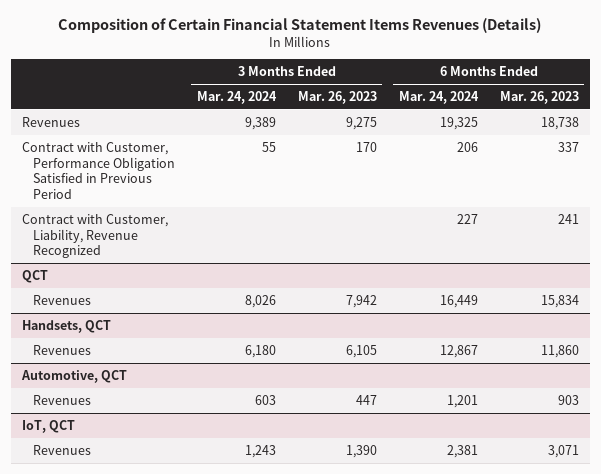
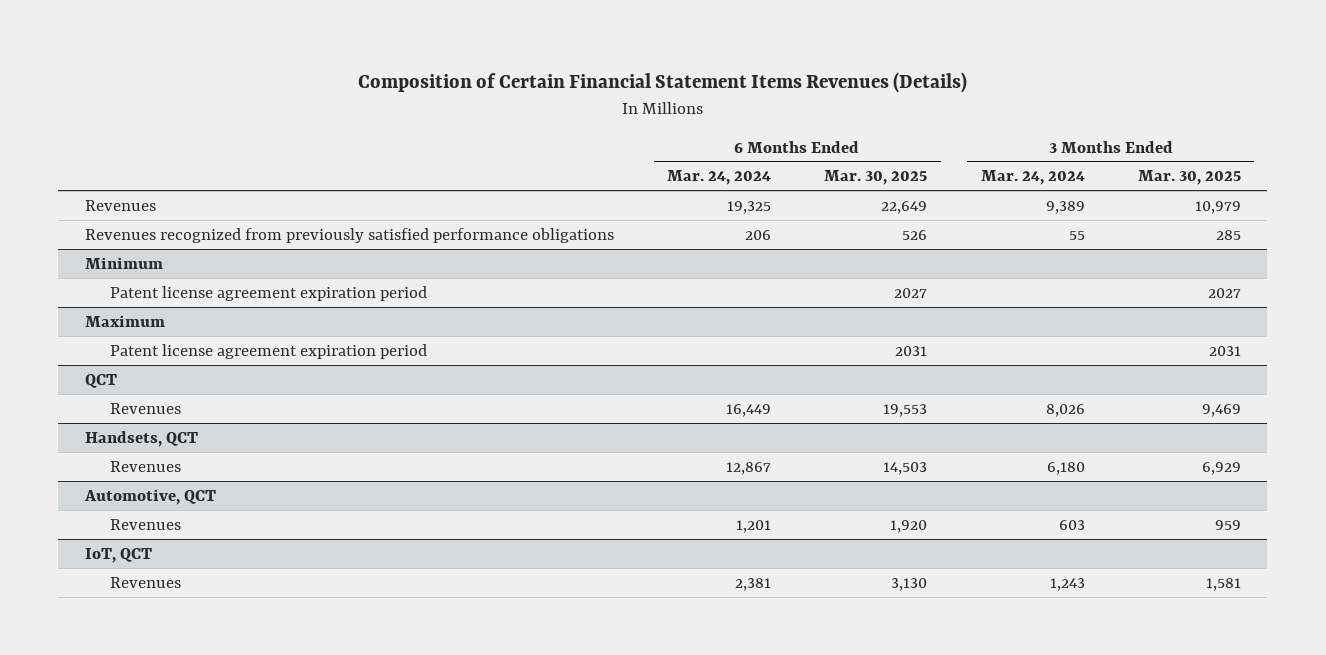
[297,91,377,105] Mar. 26, 2023 -> none
[499,91,579,105] Mar. 26, 2023 -> none
none -> [824,170,928,186] Mar. 30, 2025
none -> [1137,170,1241,186] Mar. 30, 2025
[21,213,168,259] Contract with Customer, Liability, Revenue Recognized -> none
[21,141,175,200] Contract with Customer, Performance Obligation Satisfied in Previous Period -> [84,227,614,243] Revenues recognized from previously satisfied performance obligations
none -> [84,256,163,269] Minimum
none -> [110,285,428,301] Patent license agreement expiration period
none -> [84,314,165,327] Maximum
none -> [110,343,428,359] Patent license agreement expiration period

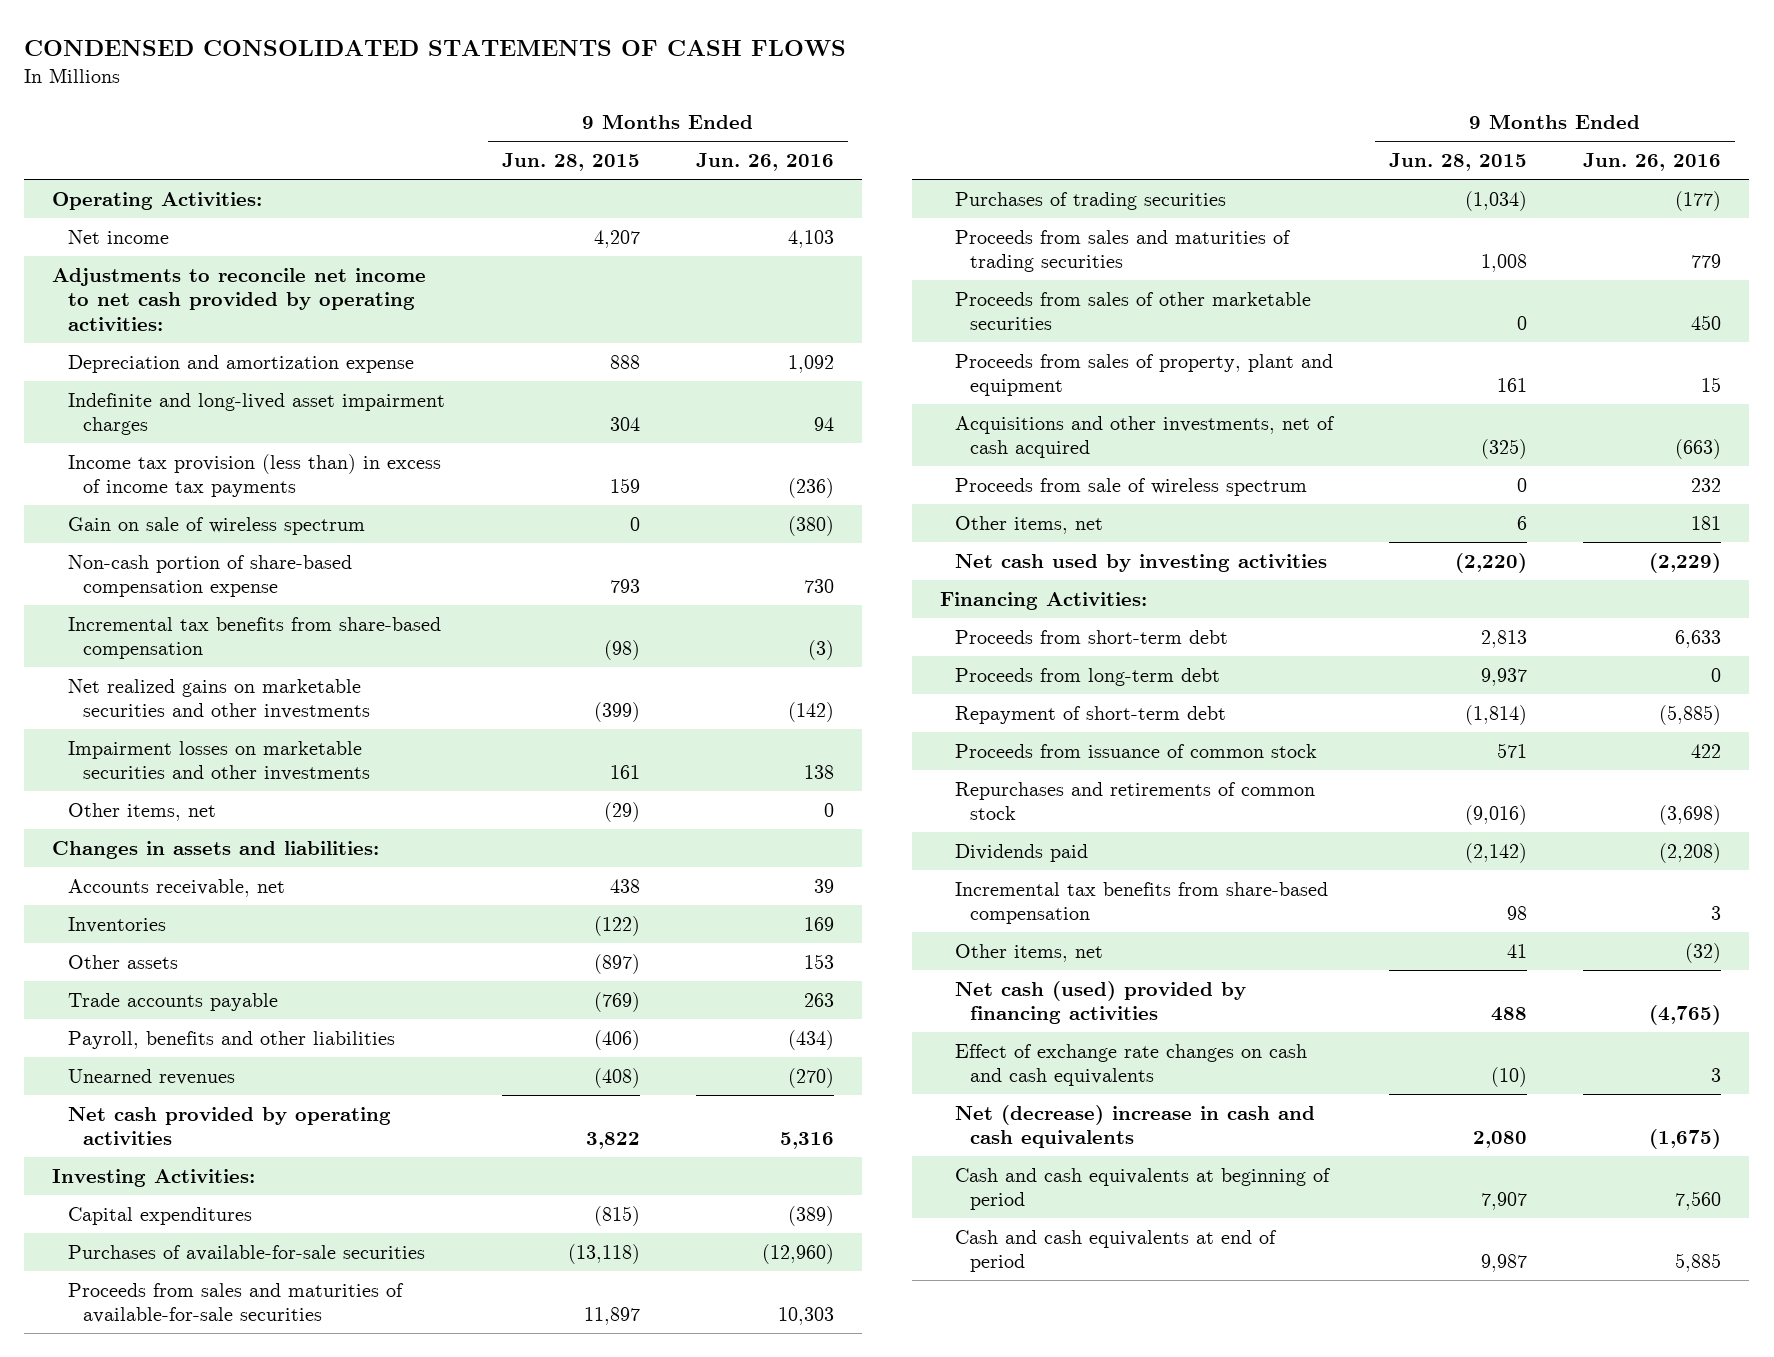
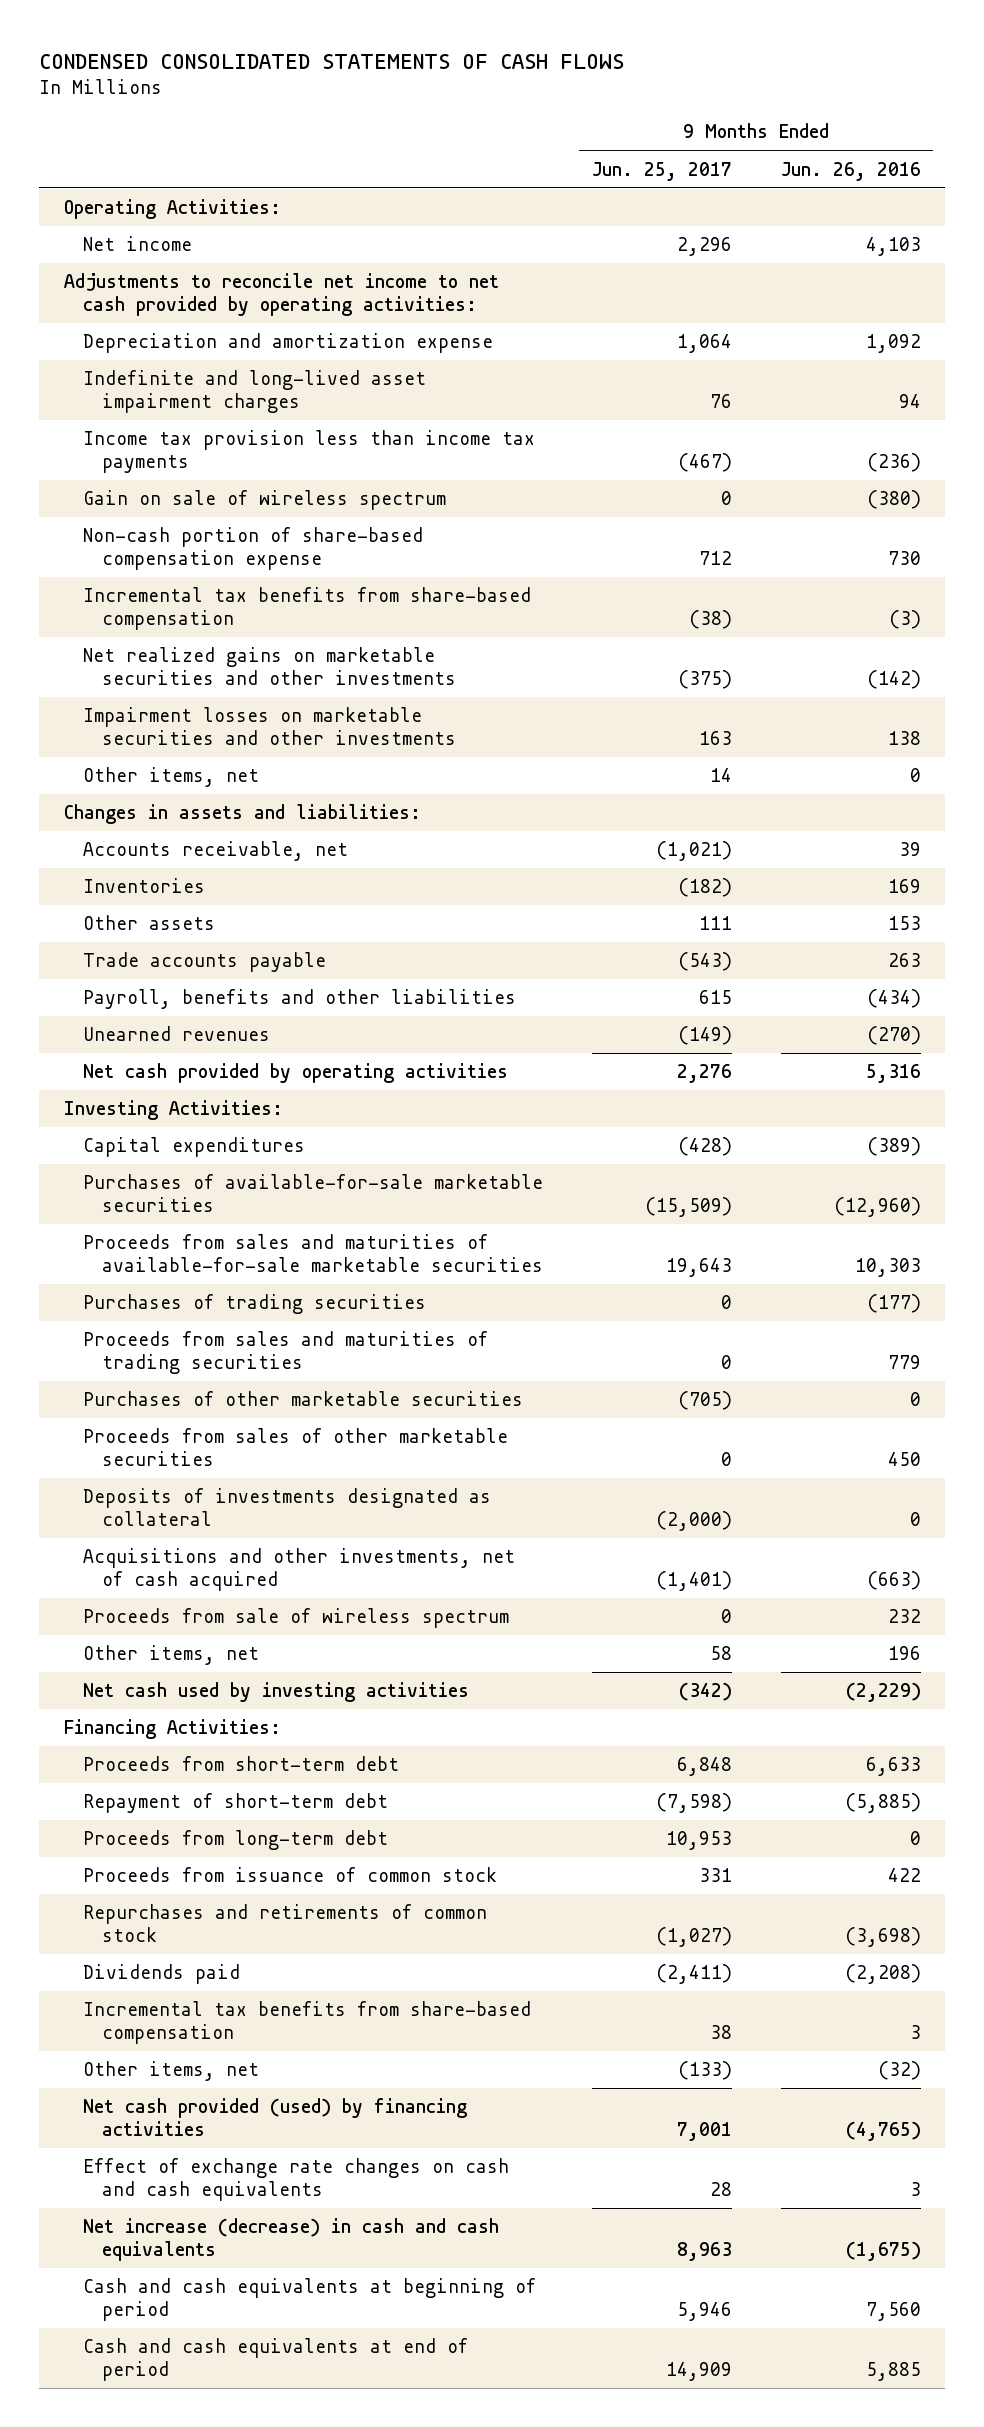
[501,153,640,172] Jun. 28, 2015 -> none
none -> [591,161,732,181] Jun. 25, 2017
[67,454,441,498] Income tax provision (less than) in excess of income tax payments -> [82,430,535,474] Income tax provision less than income tax payments
[67,1245,425,1262] Purchases of available-for-sale securities -> [82,1174,543,1213] Purchases of available-for-sale marketable securities
[67,1283,404,1324] Proceeds from sales and maturities of available-for-sale securities -> [82,1234,543,1273] Proceeds from sales and maturities of available-for-sale marketable securities
none -> [82,1391,523,1407] Purchases of other marketable securities
[955,354,1334,397] Proceeds from sales of property, plant and equipment -> none
none -> [82,1488,491,1527] Deposits of investments designated as collateral
[1691,516,1722,531] 181 -> [887,1646,921,1661] 196
[955,668,1221,687] Proceeds from long-term debt -> [82,1830,388,1851] Proceeds from long-term debt
[955,981,1247,1025] Net cash (used) provided by financing activities -> [82,2098,467,2137] Net cash provided (used) by financing activities
[955,1105,1316,1149] Net (decrease) increase in cash and cash equivalents -> [82,2218,499,2262] Net increase (decrease) in cash and cash equivalents

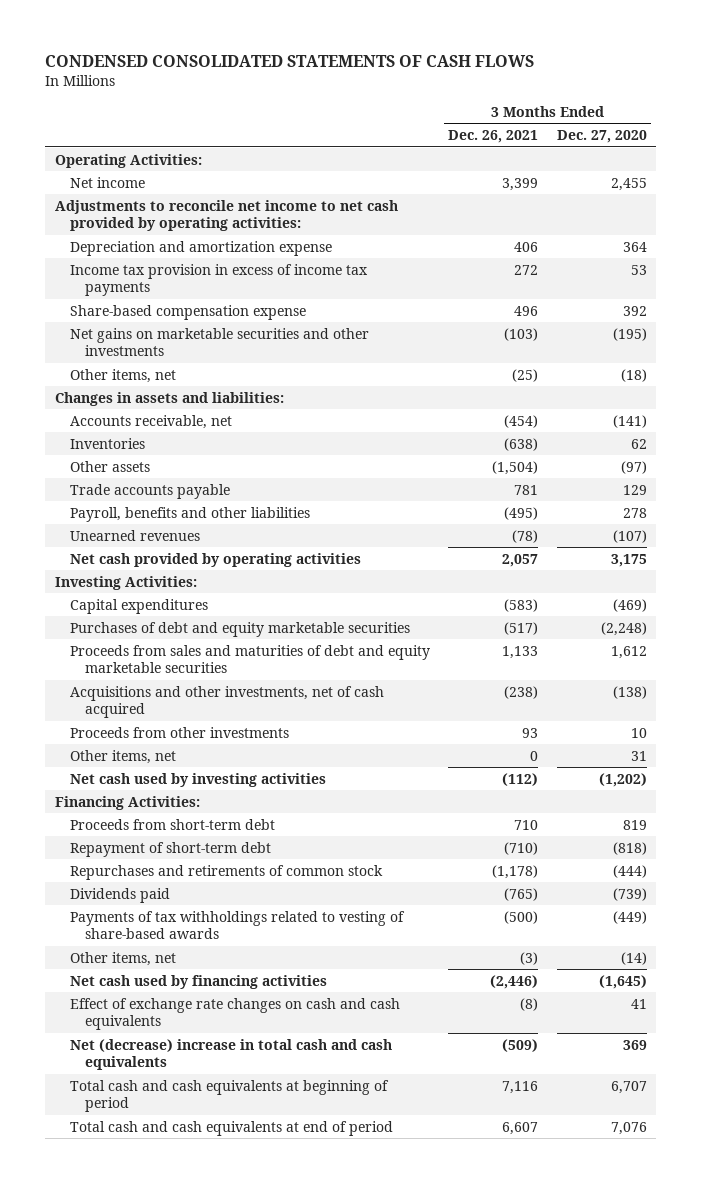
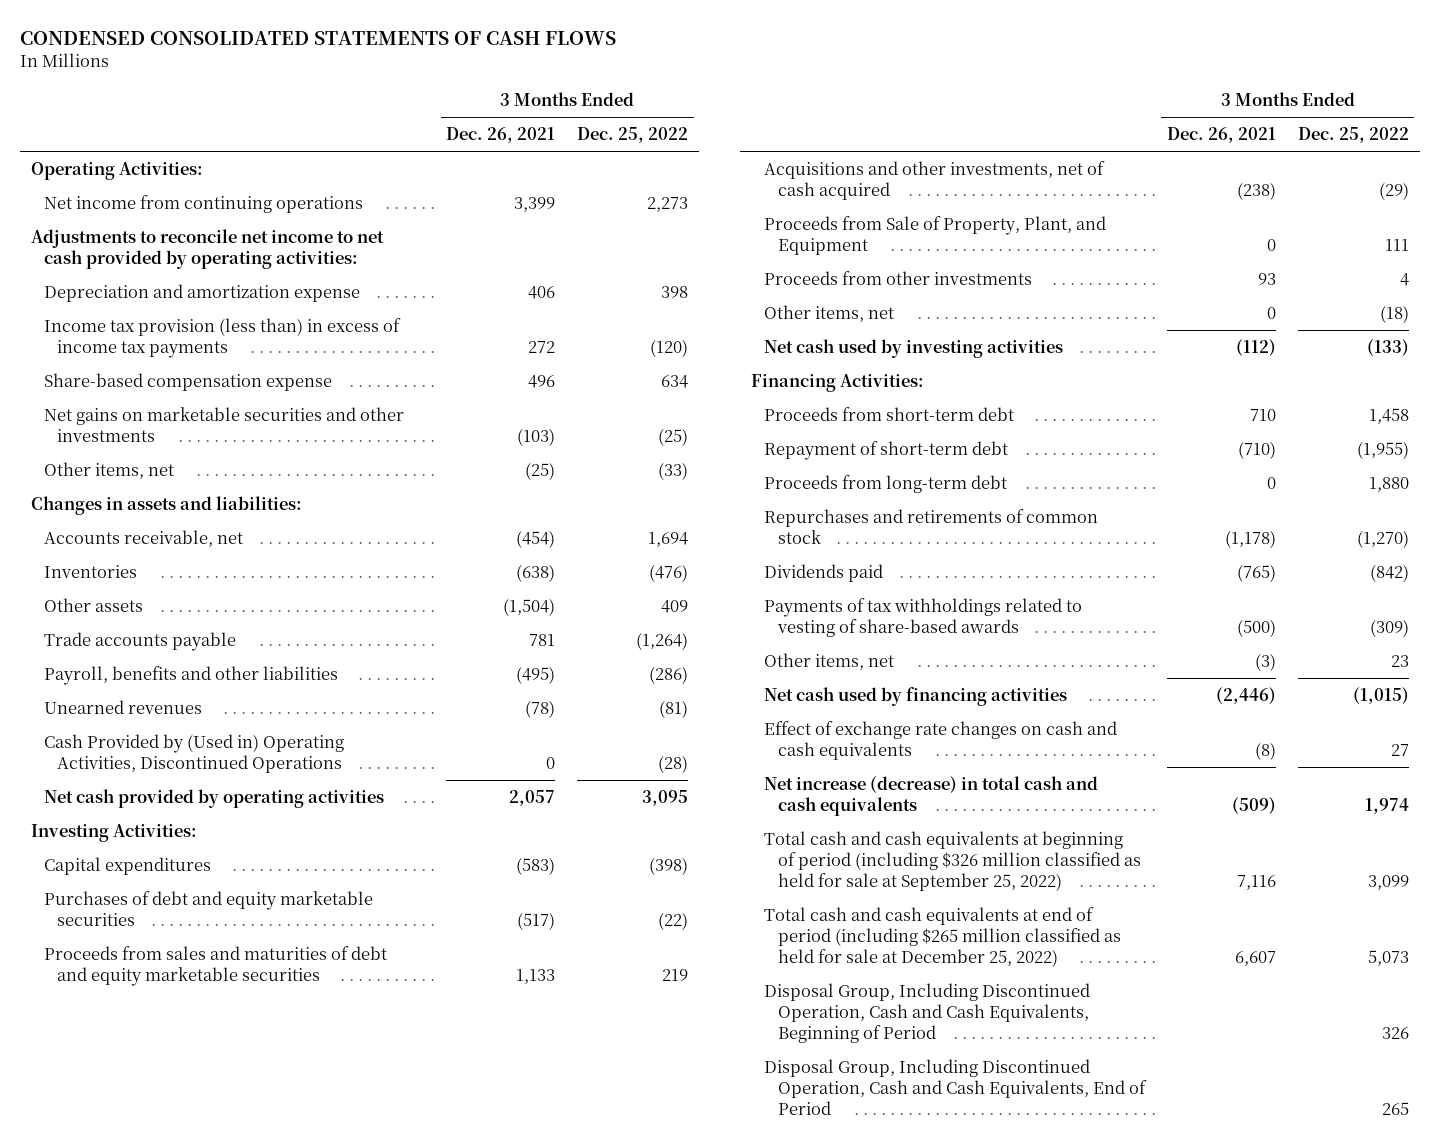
[556,130,647,144] Dec. 27, 2020 -> none
none -> [577,127,689,144] Dec. 25, 2022
[69,176,145,188] Net income -> [43,194,363,213] Net income from continuing operations
[69,263,368,296] Income tax provision in excess of income tax payments -> [43,317,401,358] Income tax provision (less than) in excess of income tax payments
none -> [43,733,344,773] Cash Provided by (Used in) Operating Activities, Discontinued Operations
none -> [764,215,1107,255] Proceeds from Sale of Property, Plant, and Equipment
none -> [764,474,1008,493] Proceeds from long-term debt
[69,1038,392,1070] Net (decrease) increase in total cash and cash equivalents -> [764,775,1099,816] Net increase (decrease) in total cash and cash equivalents
[69,1079,389,1112] Total cash and cash equivalents at beginning of period -> [764,830,1141,892] Total cash and cash equivalents at beginning of period (including $326 million classified as held for sale at September 25, 2022)
[69,1120,393,1136] Total cash and cash equivalents at end of period -> [764,906,1121,968] Total cash and cash equivalents at end of period (including $265 million classified as held for sale at December 25, 2022)
none -> [764,982,1091,1044] Disposal Group, Including Discontinued Operation, Cash and Cash Equivalents, Beginning of Period
none -> [764,1058,1147,1116] Disposal Group, Including Discontinued Operation, Cash and Cash Equivalents, End of Period

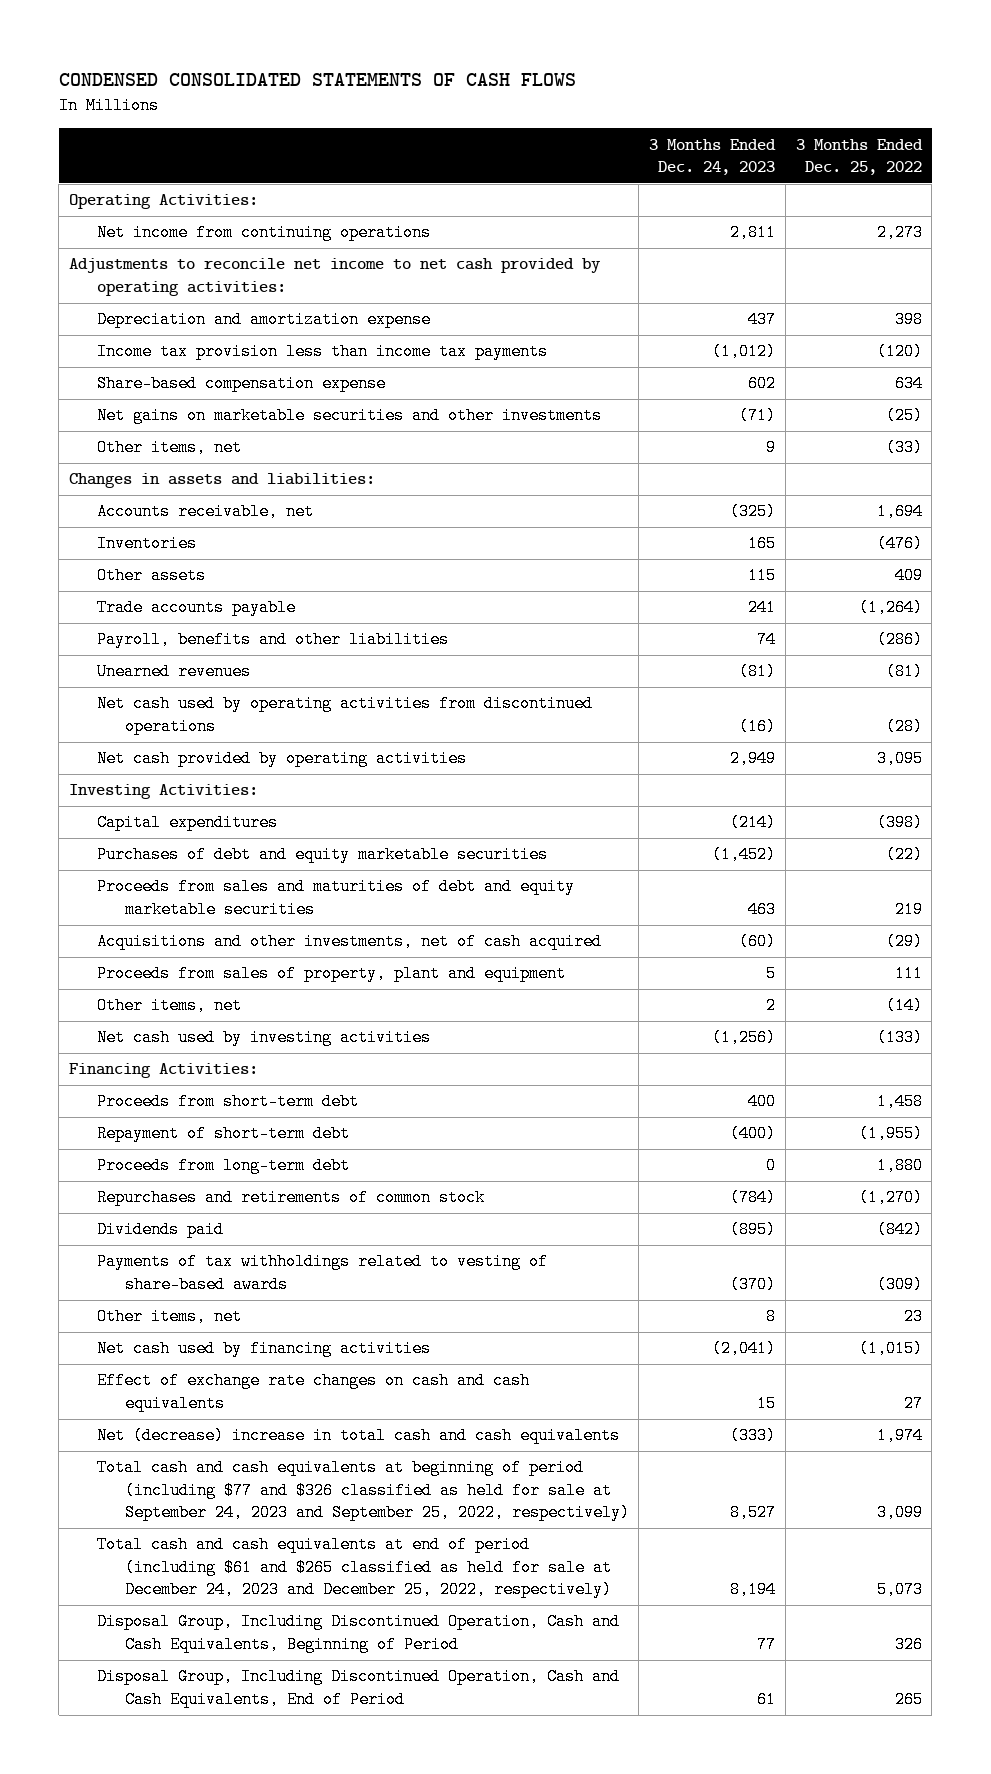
[446,127,556,144] Dec. 26, 2021 -> none
none -> [649,138,777,176] 3 Months Ended Dec. 24, 2023
[43,317,401,358] Income tax provision (less than) in excess of income tax payments -> [96,343,548,361] Income tax provision less than income tax payments
[43,733,344,773] Cash Provided by (Used in) Operating Activities, Discontinued Operations -> [96,695,593,735] Net cash used by operating activities from discontinued operations
[764,270,1033,285] Proceeds from other investments -> none
[764,215,1107,255] Proceeds from Sale of Property, Plant, and Equipment -> [96,965,566,983] Proceeds from sales of property, plant and equipment
[1379,304,1409,323] (18) -> [885,997,923,1015] (14)
[764,775,1099,816] Net increase (decrease) in total cash and cash equivalents -> [96,1427,620,1445] Net (decrease) increase in total cash and cash equivalents
[764,830,1141,892] Total cash and cash equivalents at beginning of period (including $326 million classified as held for sale at September 25, 2022) -> [96,1459,630,1522] Total cash and cash equivalents at beginning of period (including $77 and $326 classified as held for sale at September 24, 2023 and September 25, 2022, respectively)
[764,906,1121,968] Total cash and cash equivalents at end of period (including $265 million classified as held for sale at December 25, 2022) -> [96,1536,612,1599] Total cash and cash equivalents at end of period (including $61 and $265 classified as held for sale at December 24, 2023 and December 25, 2022, respectively)

